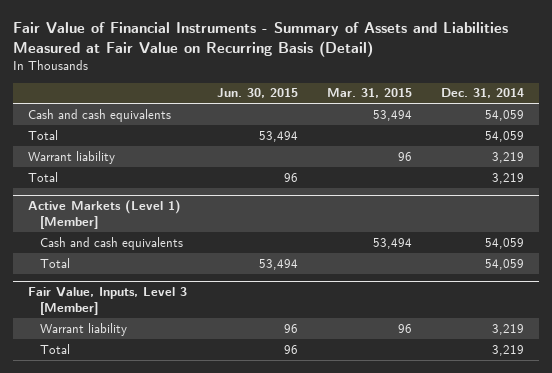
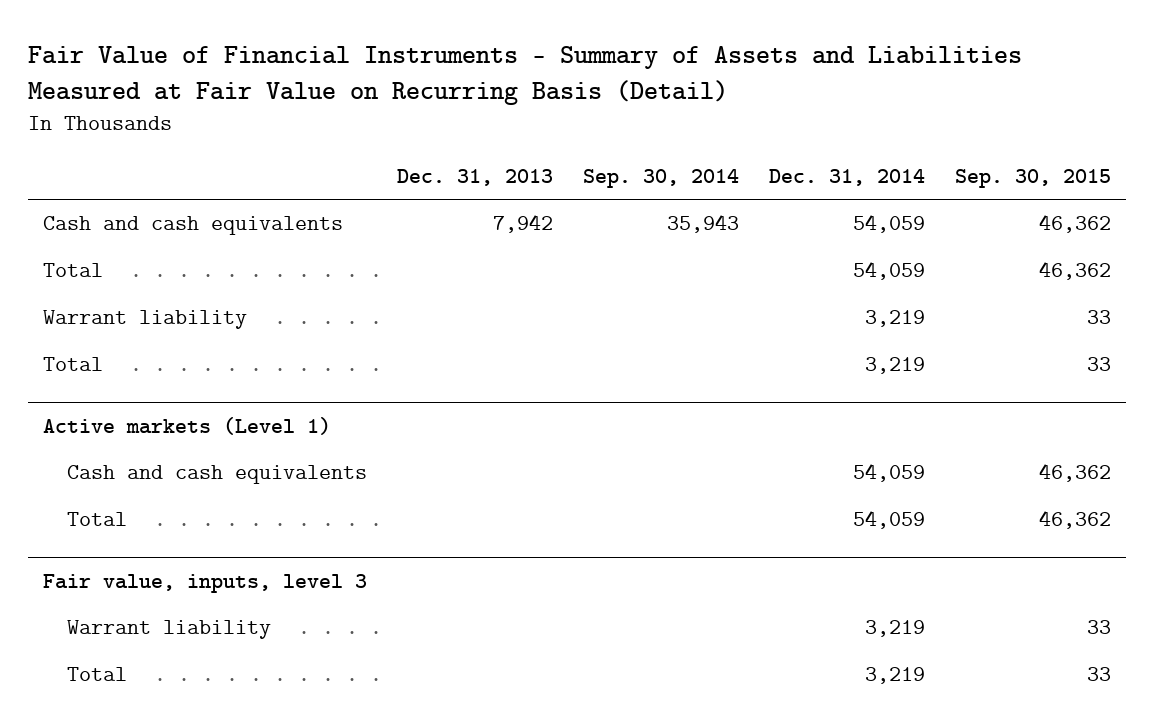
[216,88,298,99] Jun. 30, 2015 -> none
[326,88,412,99] Mar. 31, 2015 -> none
none -> [397,168,554,186] Dec. 31, 2013
none -> [583,168,740,188] Sep. 30, 2014
none -> [955,168,1112,188] Sep. 30, 2015
[28,200,182,229] Active Markets (Level 1) [Member] -> [42,416,331,435] Active markets (Level 1)
[28,287,188,315] Fair Value, Inputs, Level 3 [Member] -> [42,573,367,593] Fair value, inputs, level 3

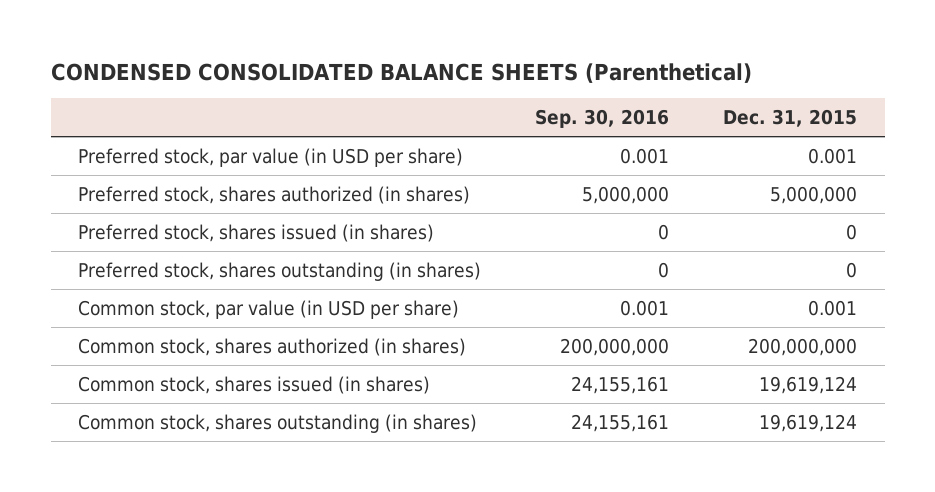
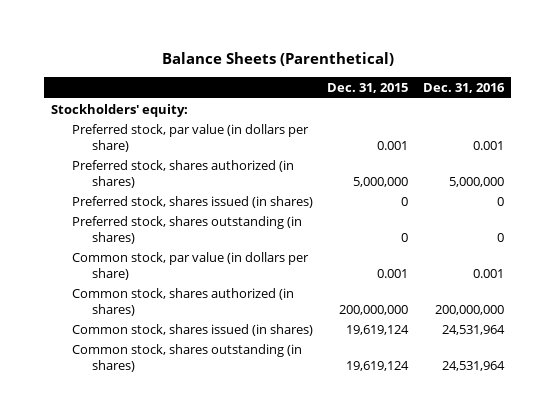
[50,62,752,83] CONDENSED CONSOLIDATED BALANCE SHEETS (Parenthetical) -> [161,52,394,67] Balance Sheets (Parenthetical)
[535,109,670,129] Sep. 30, 2016 -> none
none -> [422,83,505,94] Dec. 31, 2016
none -> [51,103,189,117] Stockholders' equity:
[77,147,463,167] Preferred stock, par value (in USD per share) -> [71,123,309,152] Preferred stock, par value (in dollars per share)
[77,299,459,319] Common stock, par value (in USD per share) -> [71,251,309,280] Common stock, par value (in dollars per share)

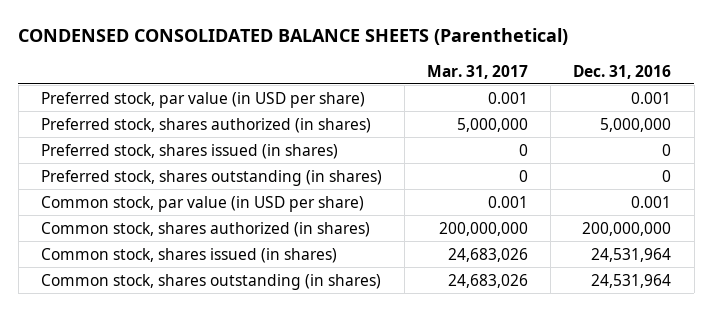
[161,52,394,67] Balance Sheets (Parenthetical) -> [18,28,569,46] CONDENSED CONSOLIDATED BALANCE SHEETS (Parenthetical)
[327,83,409,94] Dec. 31, 2015 -> none
none -> [427,64,529,79] Mar. 31, 2017
[51,103,189,117] Stockholders' equity: -> none
[71,123,309,152] Preferred stock, par value (in dollars per share) -> [40,91,365,108] Preferred stock, par value (in USD per share)
[71,251,309,280] Common stock, par value (in dollars per share) -> [40,195,364,212] Common stock, par value (in USD per share)

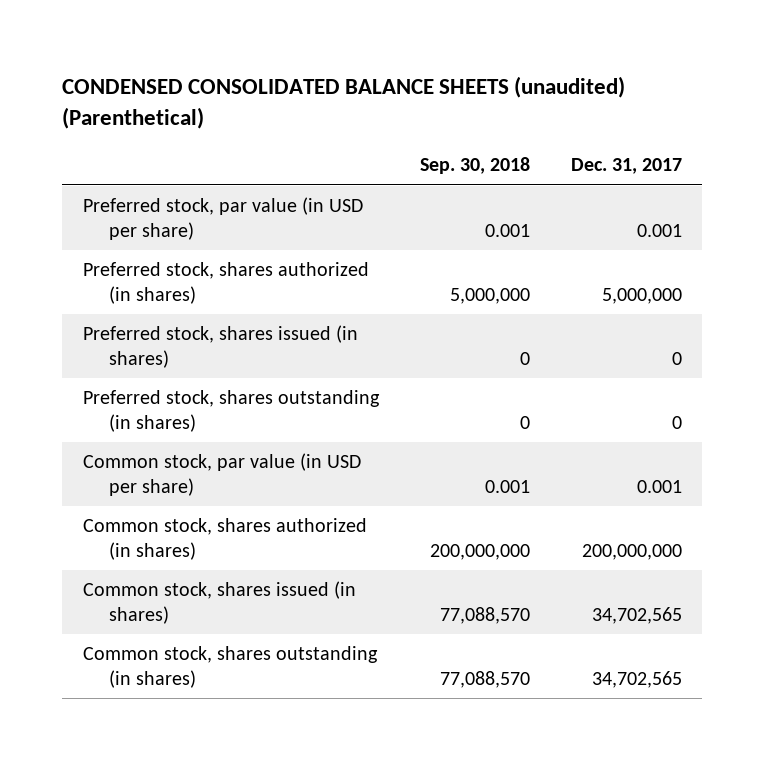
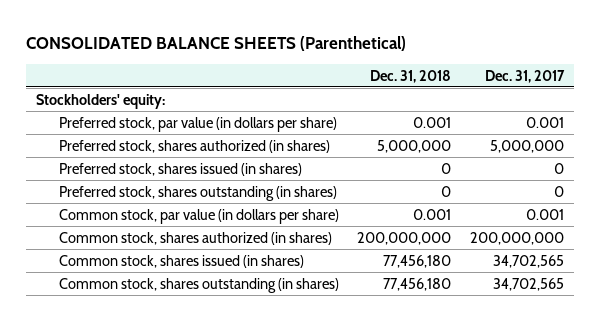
[62,75,626,129] CONDENSED CONSOLIDATED BALANCE SHEETS (unaudited) (Parenthetical) -> [26,36,407,52] CONSOLIDATED BALANCE SHEETS (Parenthetical)
[419,157,530,175] Sep. 30, 2018 -> none
none -> [370,69,452,83] Dec. 31, 2018
none -> [35,93,165,109] Stockholders' equity:
[82,197,363,241] Preferred stock, par value (in USD per share) -> [58,116,337,132] Preferred stock, par value (in dollars per share)
[82,453,361,497] Common stock, par value (in USD per share) -> [58,208,339,224] Common stock, par value (in dollars per share)

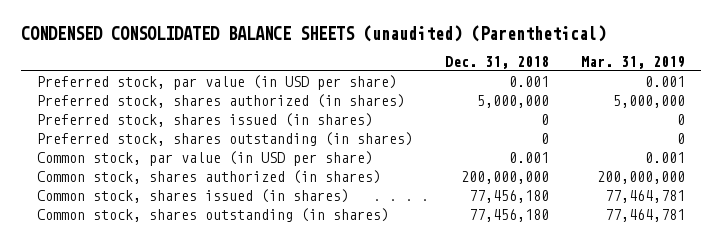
[26,36,407,52] CONSOLIDATED BALANCE SHEETS (Parenthetical) -> [21,24,607,42] CONDENSED CONSOLIDATED BALANCE SHEETS (unaudited) (Parenthetical)
[485,69,566,83] Dec. 31, 2017 -> none
none -> [581,55,686,69] Mar. 31, 2019
[35,93,165,109] Stockholders' equity: -> none
[58,116,337,132] Preferred stock, par value (in dollars per share) -> [37,75,398,91] Preferred stock, par value (in USD per share)
[58,208,339,224] Common stock, par value (in dollars per share) -> [37,151,374,167] Common stock, par value (in USD per share)

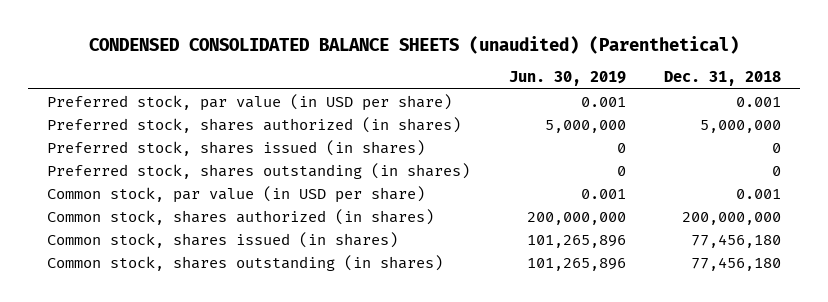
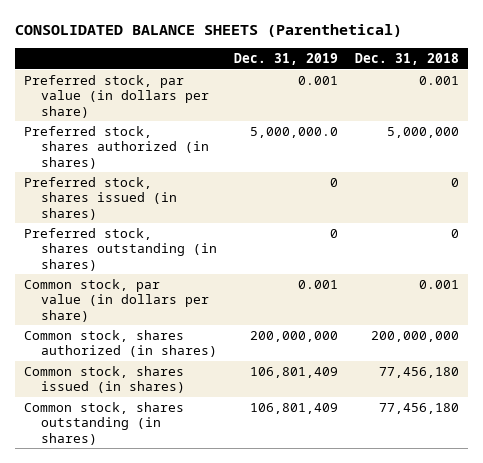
[89,35,740,54] CONDENSED CONSOLIDATED BALANCE SHEETS (unaudited) (Parenthetical) -> [15,24,403,38] CONSOLIDATED BALANCE SHEETS (Parenthetical)
[508,71,626,87] Jun. 30, 2019 -> none
none -> [233,53,338,66] Dec. 31, 2019
[47,93,453,111] Preferred stock, par value (in USD per share) -> [23,74,209,118] Preferred stock, par value (in dollars per share)
[47,185,426,203] Common stock, par value (in USD per share) -> [23,278,209,322] Common stock, par value (in dollars per share)

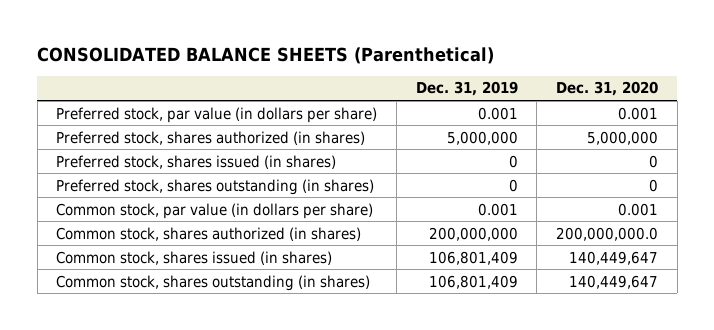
[355,53,460,66] Dec. 31, 2018 -> none
none -> [556,81,659,97] Dec. 31, 2020
[249,126,338,138] 5,000,000.0 -> [446,130,518,145] 5,000,000

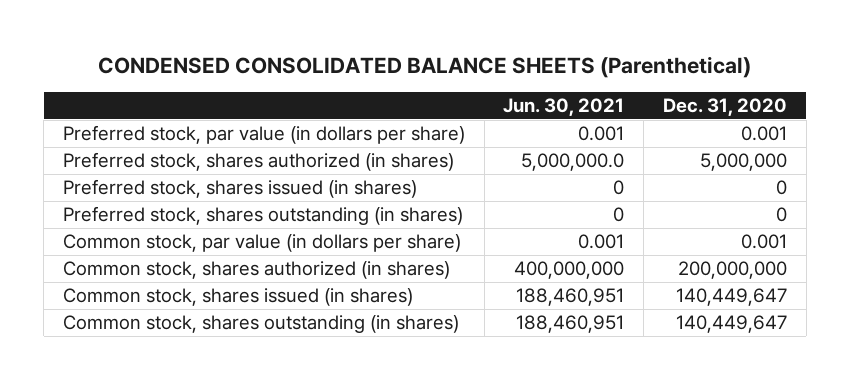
[37,46,495,64] CONSOLIDATED BALANCE SHEETS (Parenthetical) -> [97,55,751,78] CONDENSED CONSOLIDATED BALANCE SHEETS (Parenthetical)
[415,81,518,97] Dec. 31, 2019 -> none
none -> [503,97,625,116] Jun. 30, 2021
[556,226,659,241] 200,000,000.0 -> [677,261,787,280] 200,000,000

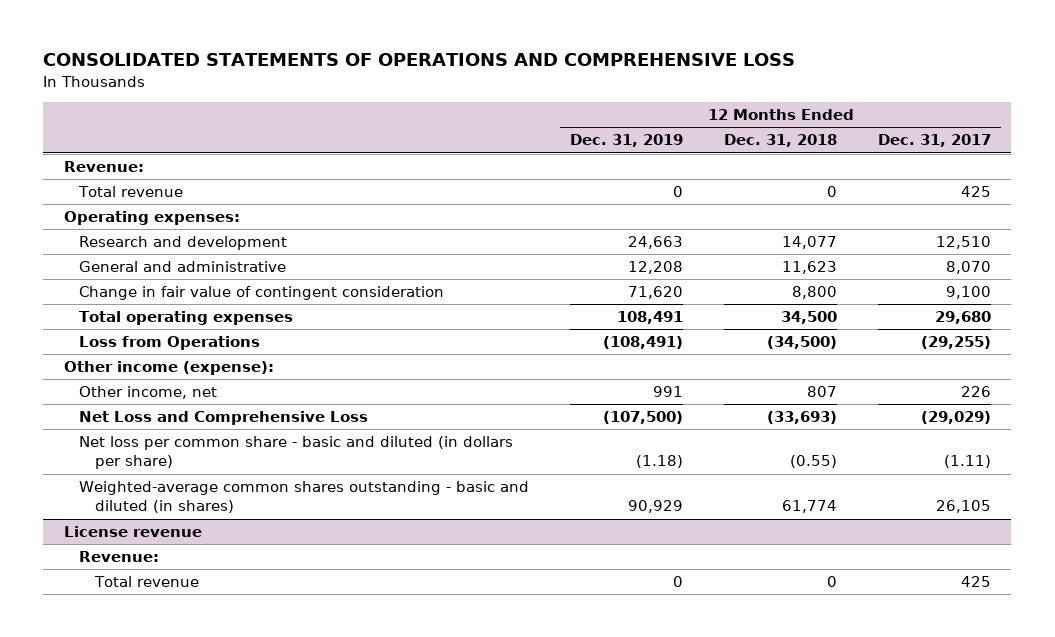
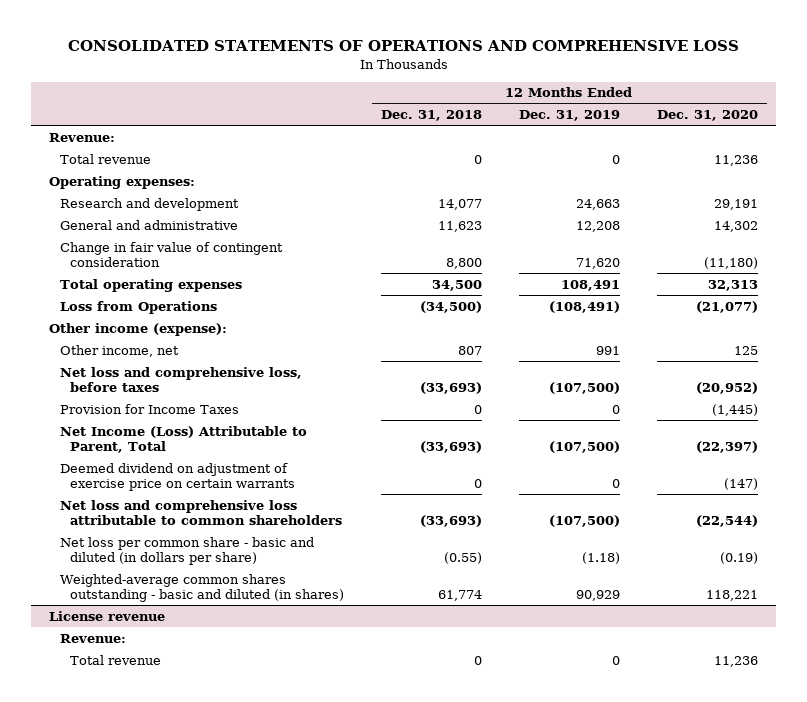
[877,134,991,148] Dec. 31, 2017 -> none
none -> [656,110,758,122] Dec. 31, 2020
none -> [59,366,302,393] Net loss and comprehensive loss, before taxes
none -> [59,403,239,414] Provision for Income Taxes
[79,411,369,426] Net Loss and Comprehensive Loss -> [59,425,307,454] Net Income (Loss) Attributable to Parent, Total
none -> [59,462,296,492] Deemed dividend on adjustment of exercise price on certain warrants
none -> [59,499,343,526] Net loss and comprehensive loss attributable to common shareholders

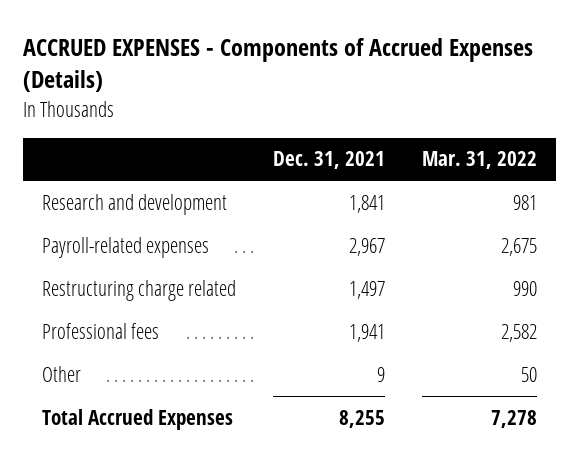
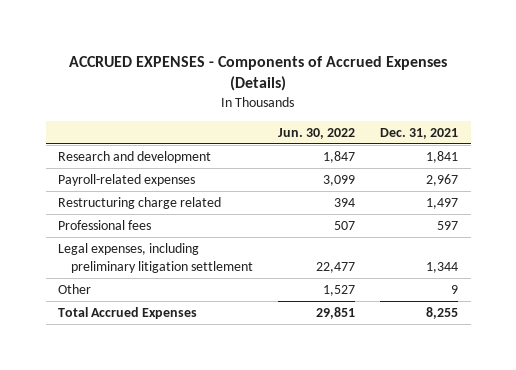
[422,151,538,170] Mar. 31, 2022 -> none
none -> [277,127,355,139] Jun. 30, 2022
[348,323,385,342] 1,941 -> [437,221,459,231] 597
none -> [58,243,253,273] Legal expenses, including preliminary litigation settlement

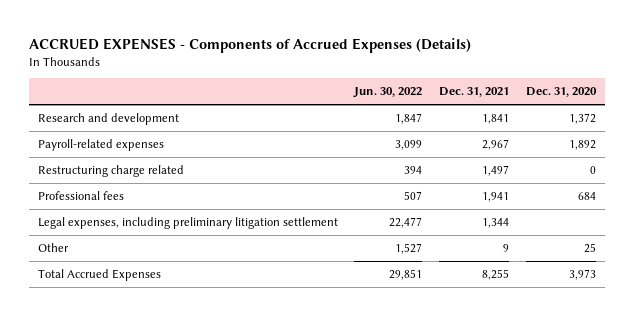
none -> [526,87,598,98] Dec. 31, 2020
[437,221,459,231] 597 -> [482,192,510,203] 1,941

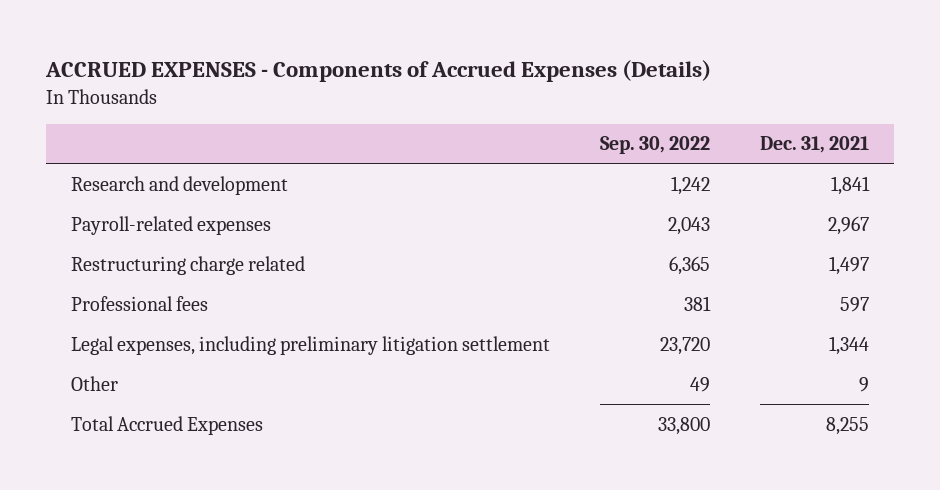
[353,87,423,99] Jun. 30, 2022 -> none
[526,87,598,98] Dec. 31, 2020 -> none
none -> [599,136,710,155] Sep. 30, 2022
[482,192,510,203] 1,941 -> [839,296,869,312] 597

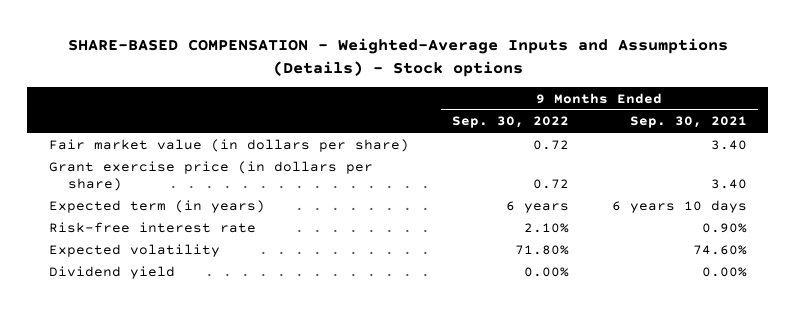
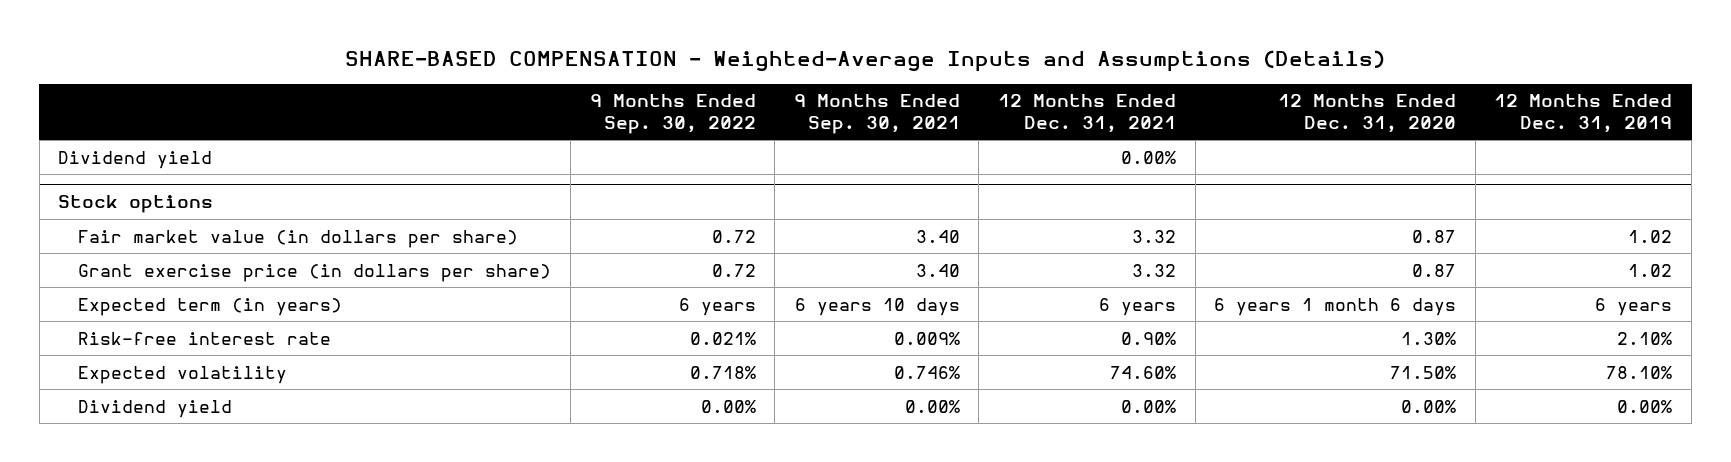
[67,37,728,77] SHARE-BASED COMPENSATION - Weighted-Average Inputs and Assumptions (Details) - Stock options -> [345,50,1386,73] SHARE-BASED COMPENSATION - Weighted-Average Inputs and Assumptions (Details)
none -> [997,94,1176,134] 12 Months Ended Dec. 31, 2021
none -> [1278,94,1457,134] 12 Months Ended Dec. 31, 2020
none -> [1494,94,1673,134] 12 Months Ended Dec. 31, 2019
none -> [58,150,213,169] Dividend yield
none -> [58,195,214,214] Stock options
[523,222,569,233] 2.10% -> [689,331,756,345] 0.021%
[701,222,747,233] 0.90% -> [893,331,960,345] 0.009%
[514,244,569,255] 71.80% -> [689,365,756,379] 0.718%
[692,244,747,255] 74.60% -> [893,365,960,379] 0.746%

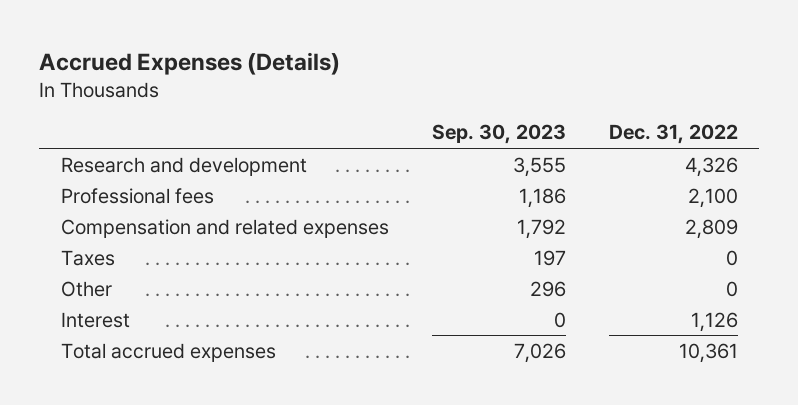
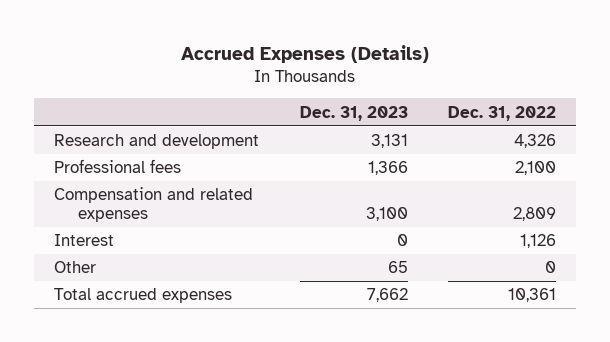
[431,124,566,145] Sep. 30, 2023 -> none
none -> [299,105,408,121] Dec. 31, 2023
[60,249,115,266] Taxes -> none
[60,280,112,297] Other -> [54,261,97,274] Other

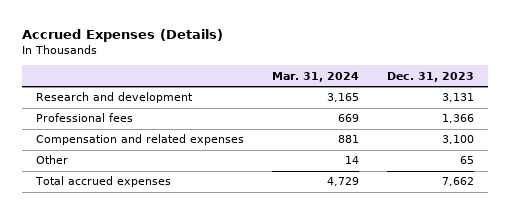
[448,105,557,121] Dec. 31, 2022 -> none
none -> [271,71,359,82] Mar. 31, 2024
[54,234,115,247] Interest -> none

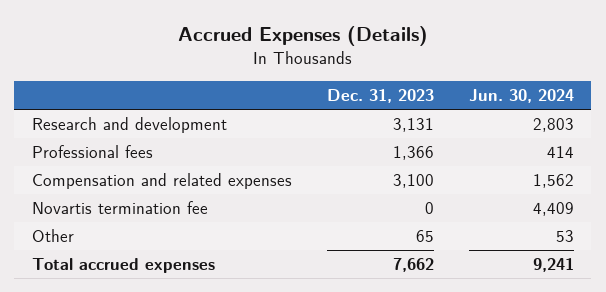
[271,71,359,82] Mar. 31, 2024 -> none
none -> [468,89,574,104] Jun. 30, 2024
none -> [31,200,208,214] Novartis termination fee

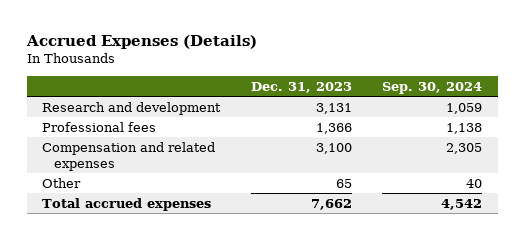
[468,89,574,104] Jun. 30, 2024 -> none
none -> [382,81,483,94] Sep. 30, 2024
[31,200,208,214] Novartis termination fee -> none

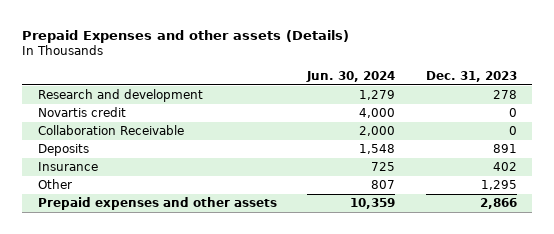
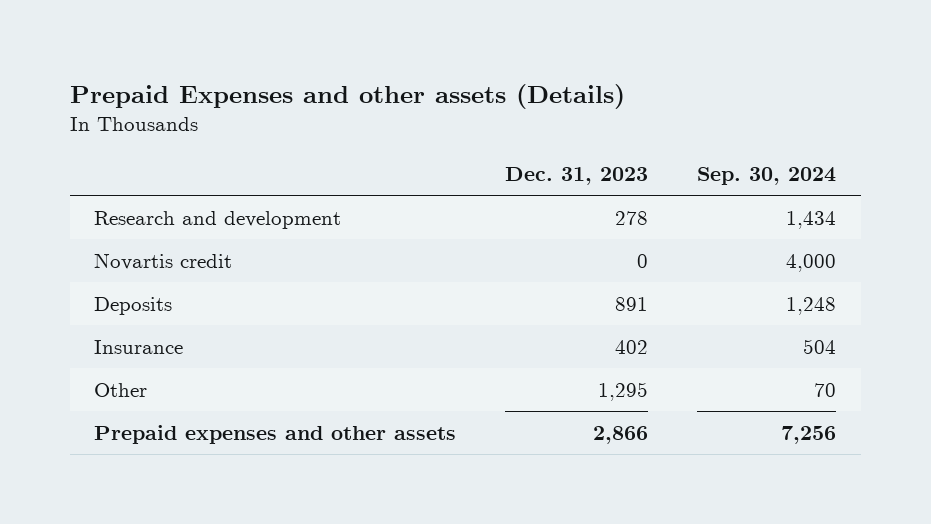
[306,71,396,83] Jun. 30, 2024 -> none
none -> [697,167,837,186] Sep. 30, 2024
[37,125,184,136] Collaboration Receivable -> none

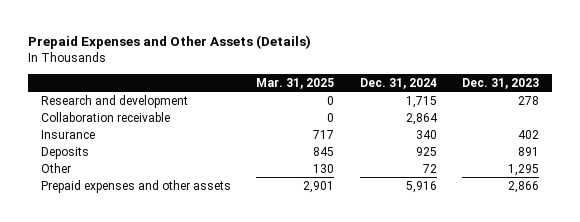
[69,83,625,109] Prepaid Expenses and other assets (Details) -> [27,35,311,50] Prepaid Expenses and Other Assets (Details)
[697,167,837,186] Sep. 30, 2024 -> none
none -> [256,77,335,89] Mar. 31, 2025
none -> [359,77,437,89] Dec. 31, 2024
[94,252,233,270] Novartis credit -> none
none -> [40,111,170,122] Collaboration receivable
[94,296,173,315] Deposits -> [40,146,89,159] Deposits

